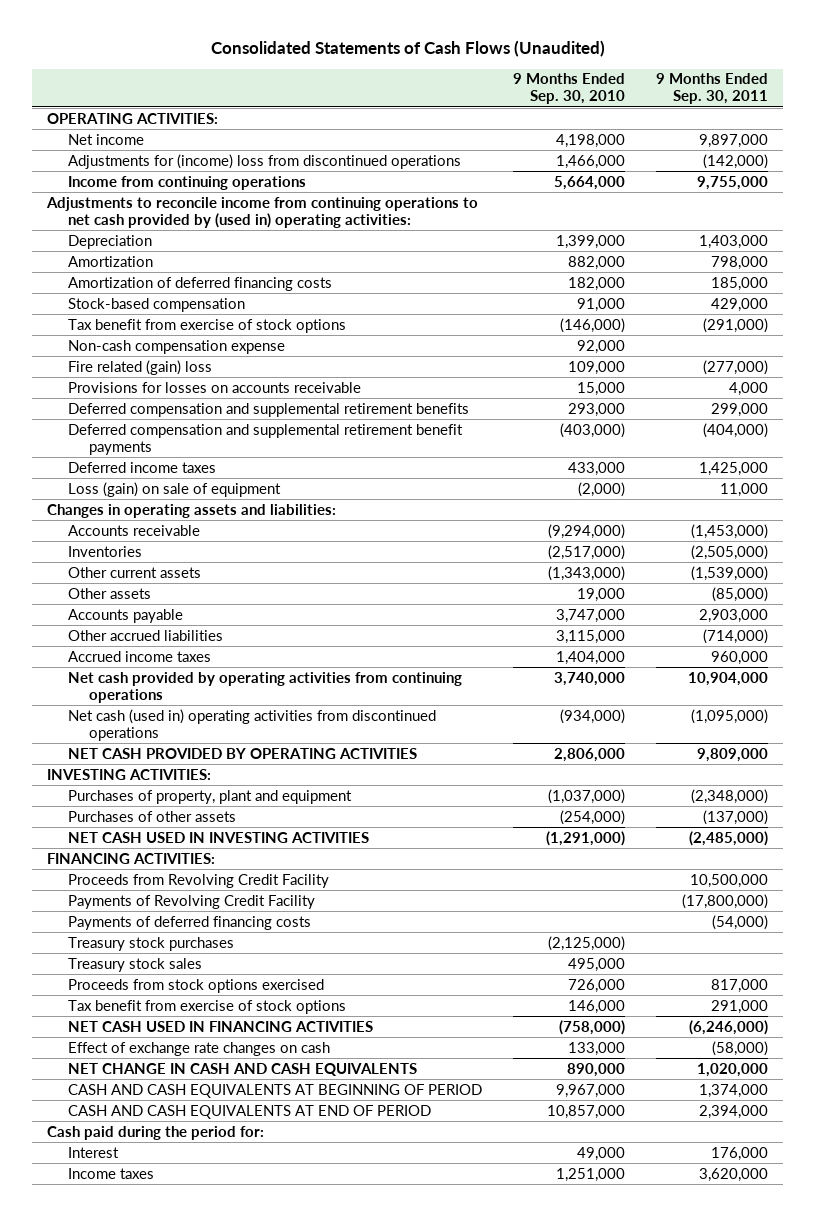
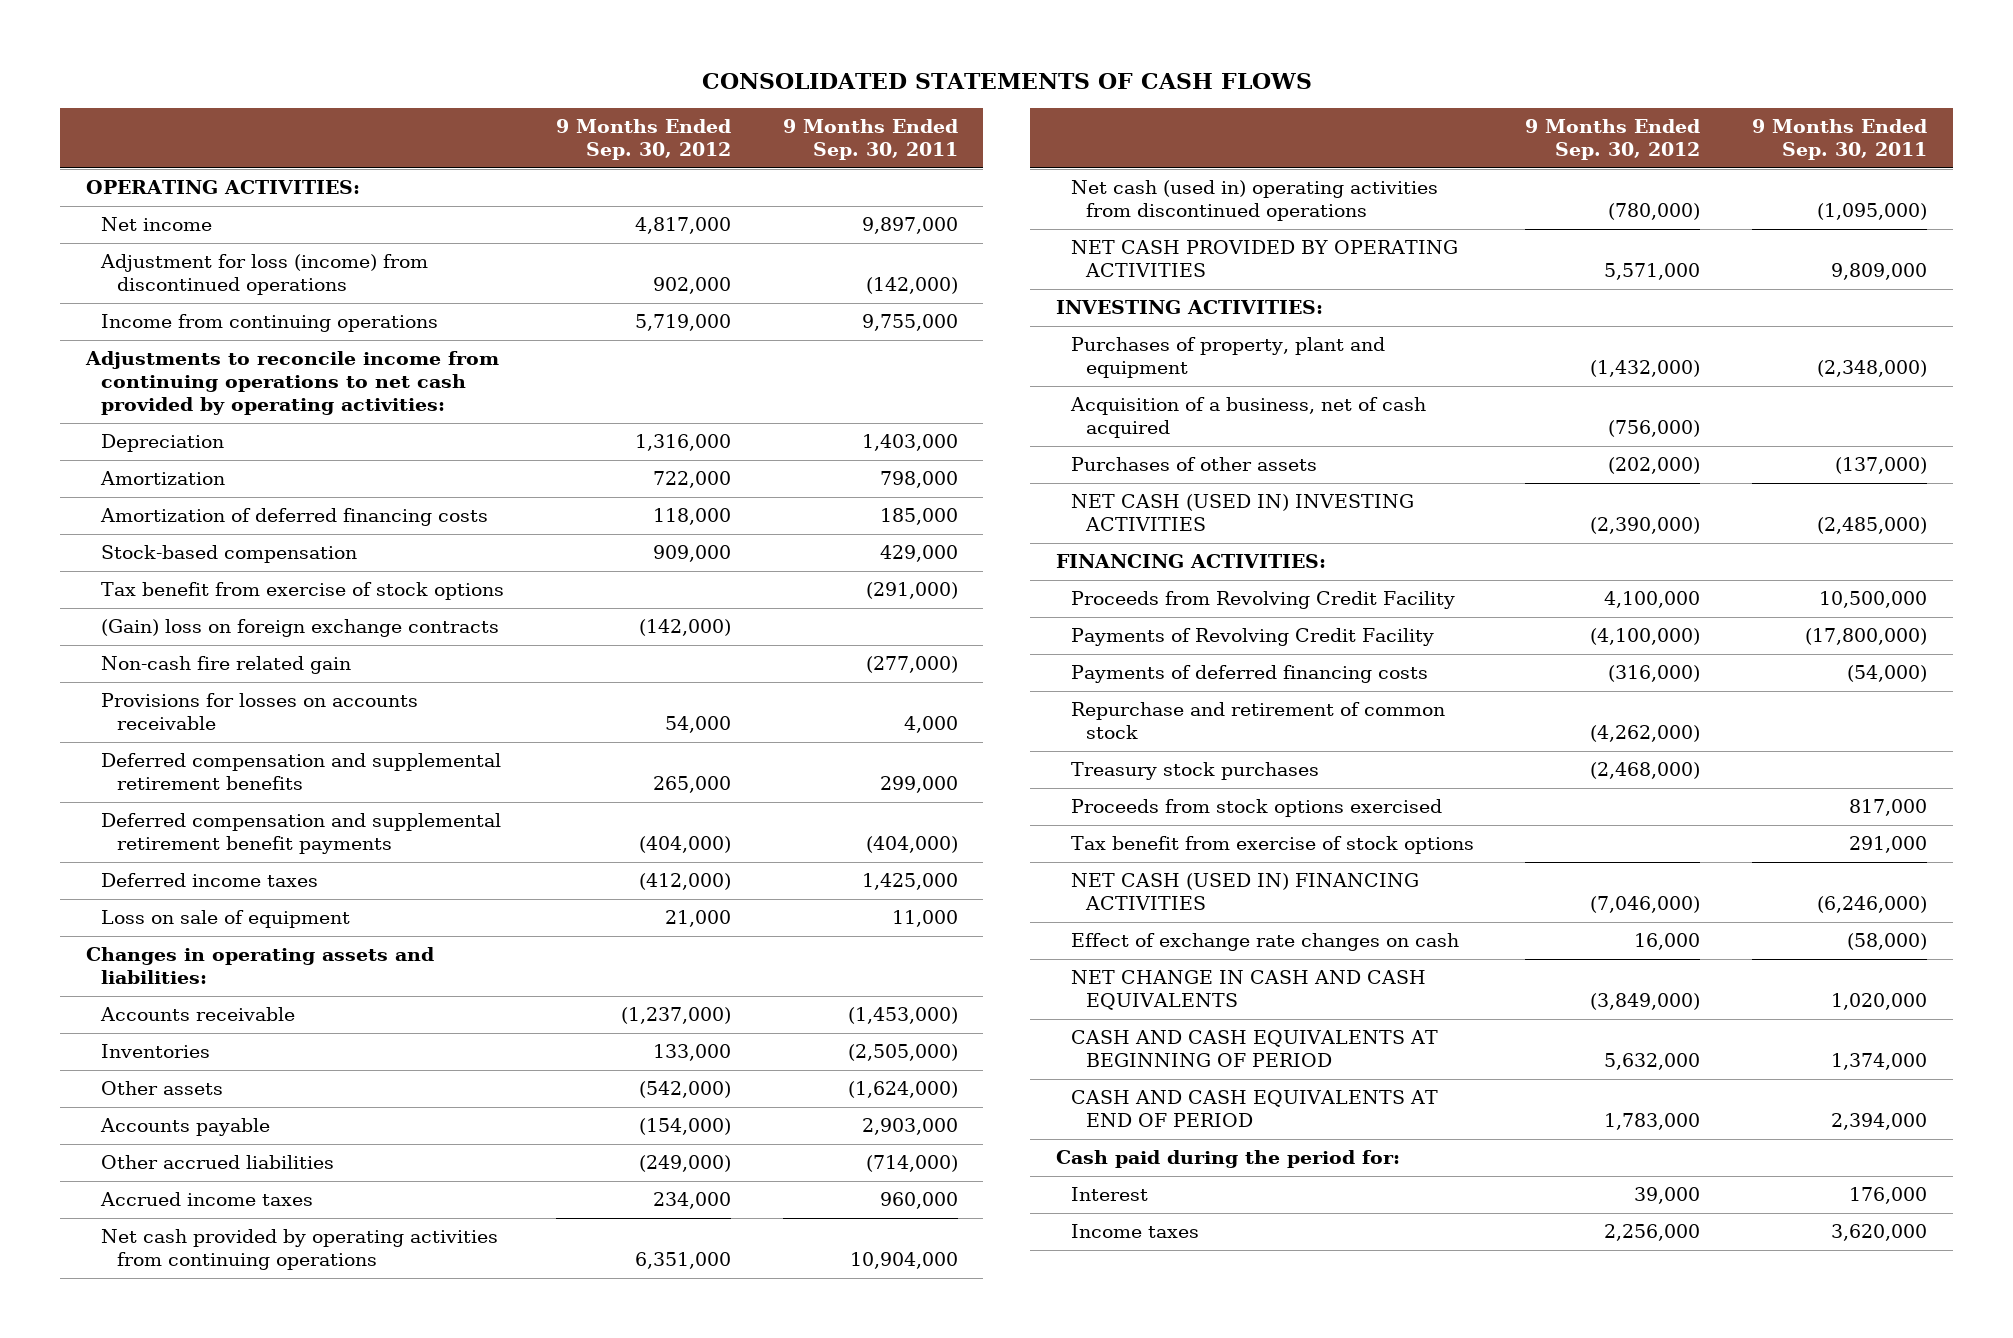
[210,40,605,58] Consolidated Statements of Cash Flows (Unaudited) -> [701,73,1312,90] CONSOLIDATED STATEMENTS OF CASH FLOWS
[512,73,625,105] 9 Months Ended Sep. 30, 2010 -> none
none -> [555,119,731,160] 9 Months Ended Sep. 30, 2012
[68,153,462,169] Adjustments for (income) loss from discontinued operations -> [100,254,429,296] Adjustment for loss (income) from discontinued operations
[46,196,479,228] Adjustments to reconcile income from continuing operations to net cash provided by (used in) operating activities: -> [85,351,500,415] Adjustments to reconcile income from continuing operations to net cash provided by operating activities:
[68,339,286,354] Non-cash compensation expense -> none
none -> [101,619,500,638] (Gain) loss on foreign exchange contracts
[68,359,213,375] Fire related (gain) loss -> [101,656,352,675] Non-cash fire related gain
[68,481,282,497] Loss (gain) on sale of equipment -> [101,910,351,929] Loss on sale of equipment
[68,566,202,578] Other current assets -> none
[711,586,768,602] (85,000) -> [847,1081,958,1099] (1,624,000)
none -> [1069,397,1426,439] Acquisition of a business, net of cash acquired
[68,831,370,843] NET CASH USED IN INVESTING ACTIVITIES -> [1070,494,1414,532] NET CASH (USED IN) INVESTING ACTIVITIES
none -> [1070,702,1445,740] Repurchase and retirement of common stock
[68,957,203,972] Treasury stock sales -> none
[68,1020,374,1032] NET CASH USED IN FINANCING ACTIVITIES -> [1070,873,1419,911] NET CASH (USED IN) FINANCING ACTIVITIES

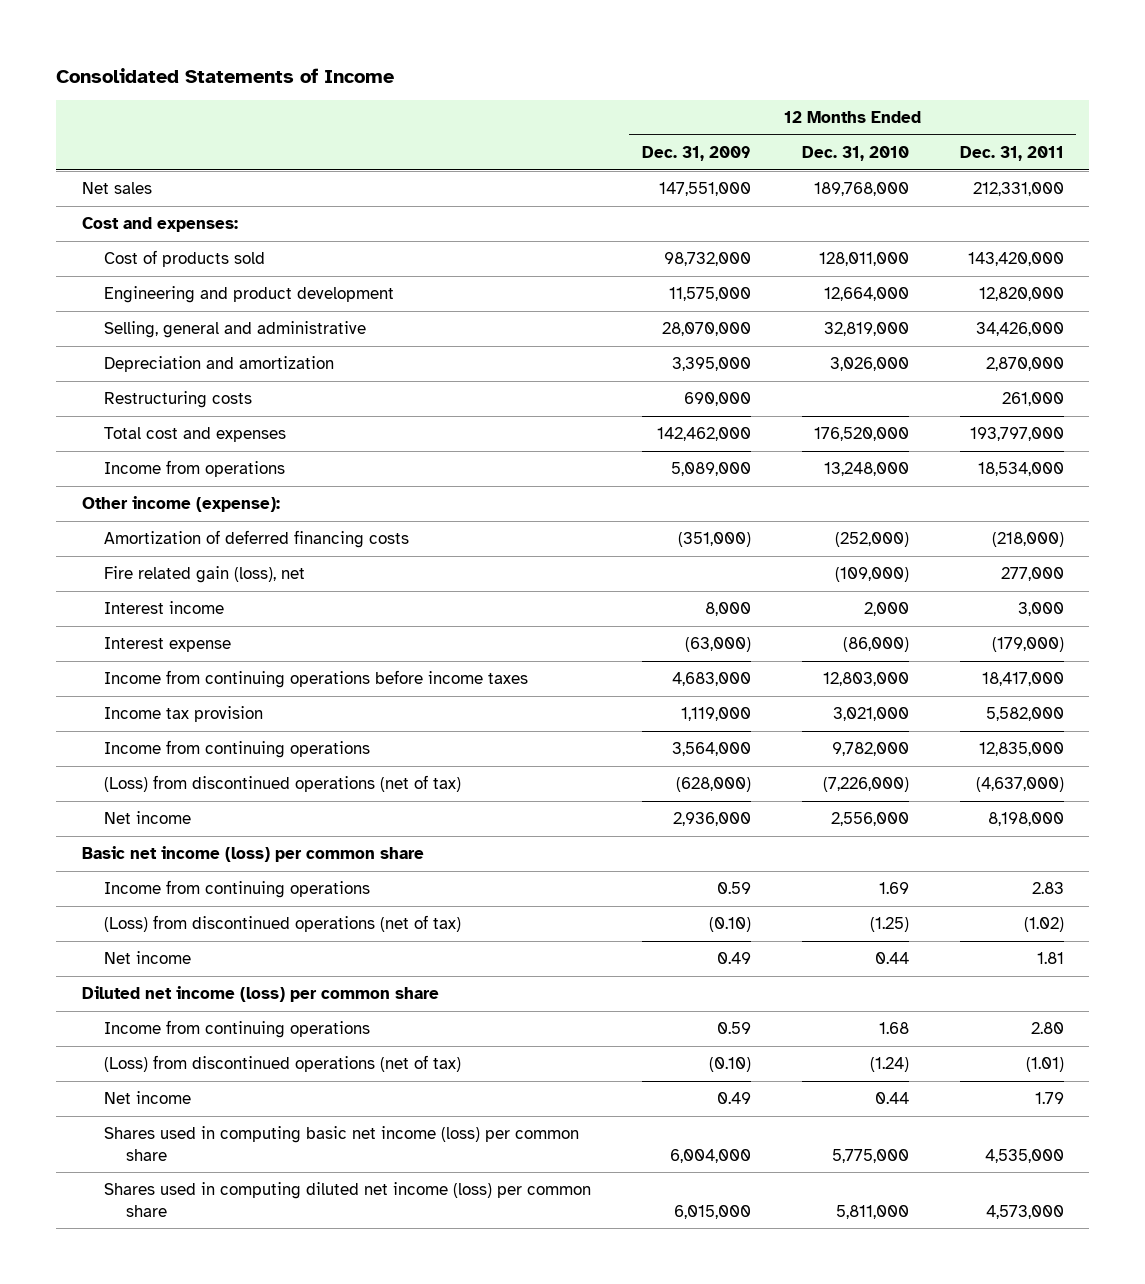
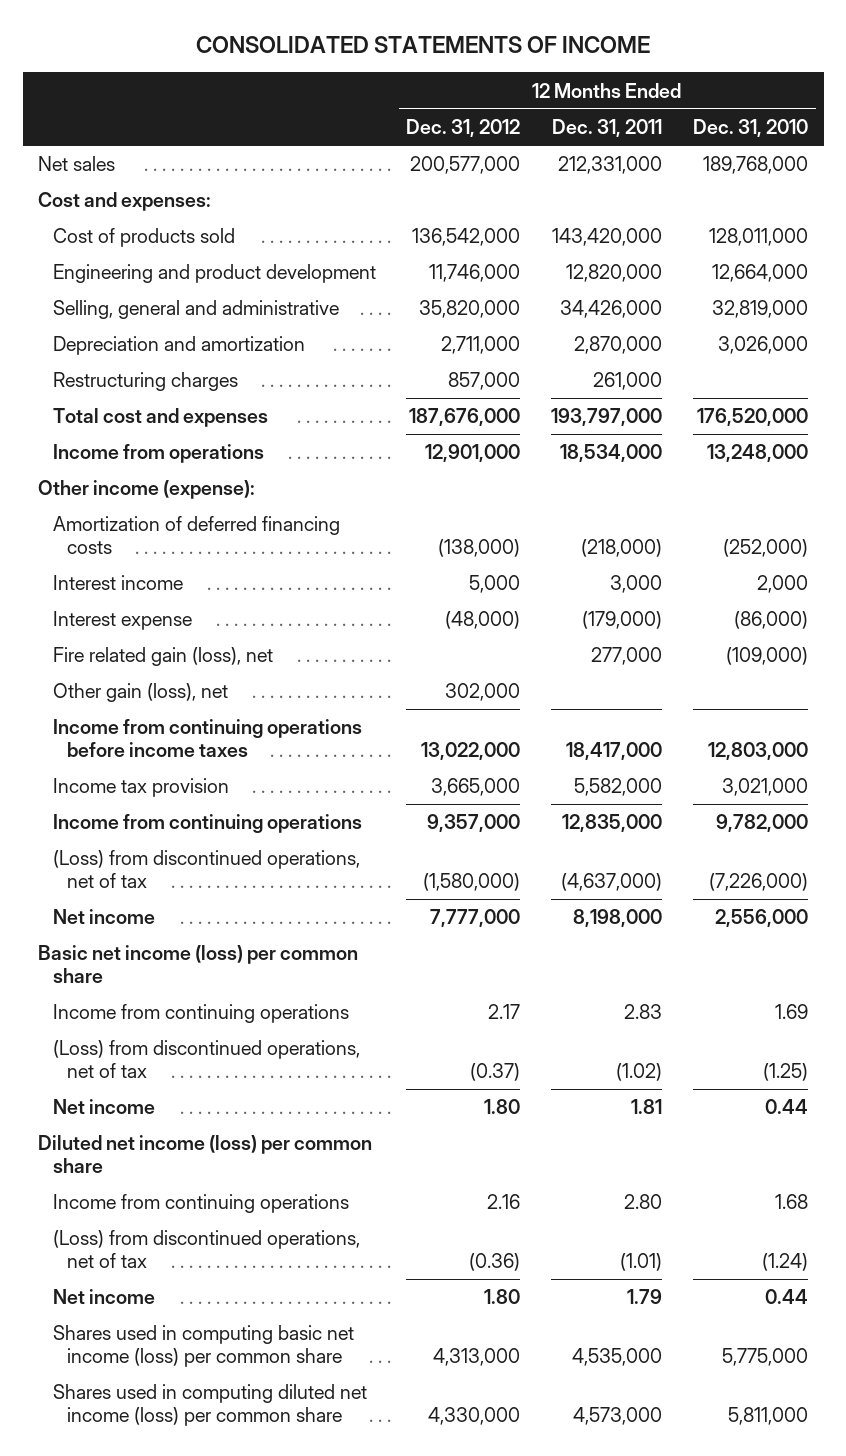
[56,67,395,83] Consolidated Statements of Income -> [196,35,651,53] CONSOLIDATED STATEMENTS OF INCOME
[641,146,751,162] Dec. 31, 2009 -> none
none -> [406,119,521,138] Dec. 31, 2012
[103,391,252,409] Restructuring costs -> [52,372,238,392] Restructuring charges
[103,566,305,584] Fire related gain (loss), net -> [52,647,273,667] Fire related gain (loss), net
none -> [52,683,228,703] Other gain (loss), net
[103,775,461,793] (Loss) from discontinued operations (net of tax) -> [52,850,360,888] (Loss) from discontinued operations, net of tax
[103,915,461,933] (Loss) from discontinued operations (net of tax) -> [52,1040,360,1078] (Loss) from discontinued operations, net of tax
[103,1055,461,1073] (Loss) from discontinued operations (net of tax) -> [52,1230,360,1268] (Loss) from discontinued operations, net of tax

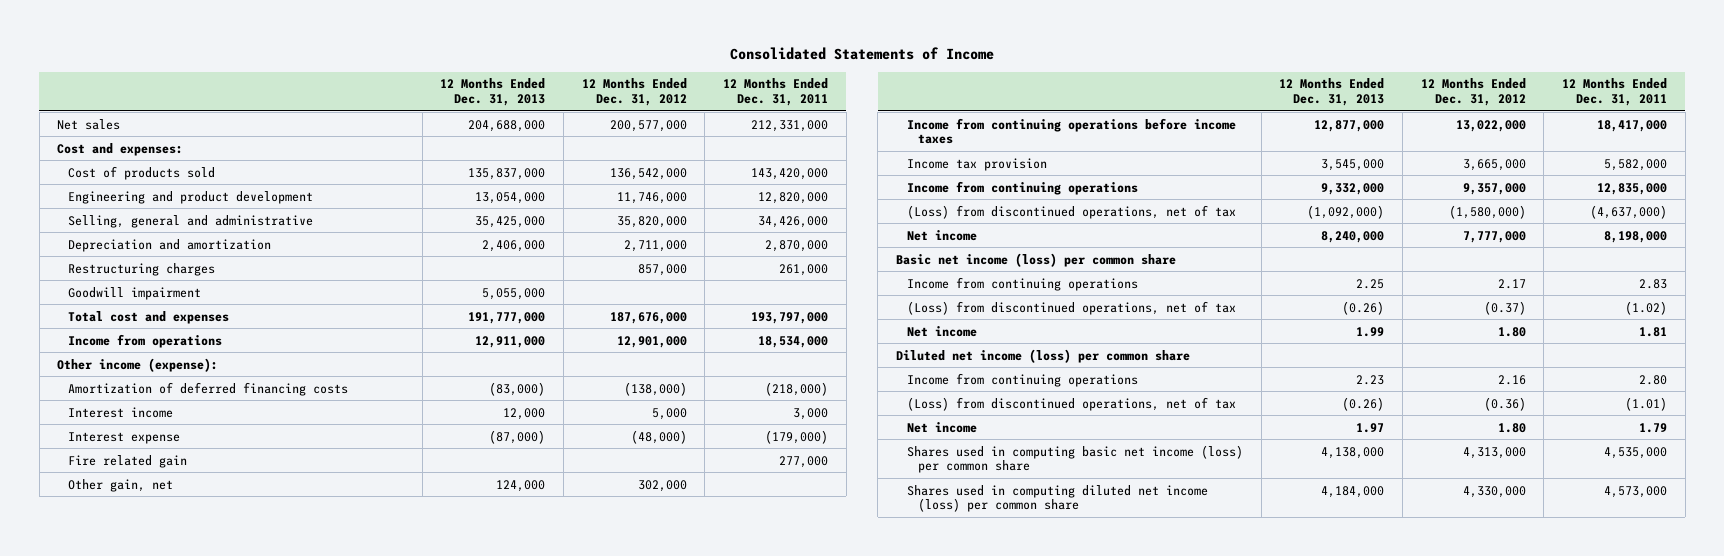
[196,35,651,53] CONSOLIDATED STATEMENTS OF INCOME -> [730,46,995,60] Consolidated Statements of Income
[693,119,809,138] Dec. 31, 2010 -> none
none -> [440,78,546,107] 12 Months Ended Dec. 31, 2013
none -> [68,286,202,300] Goodwill impairment
[52,647,273,667] Fire related gain (loss), net -> [68,454,188,468] Fire related gain
[52,683,228,703] Other gain (loss), net -> [68,478,174,492] Other gain, net

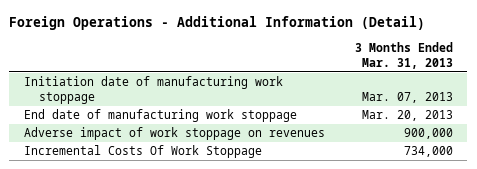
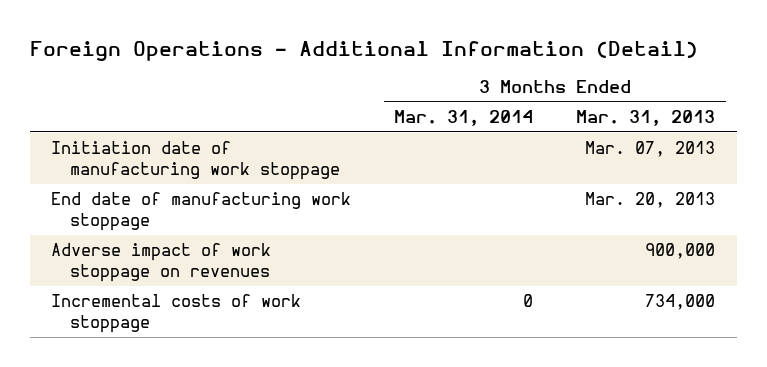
none -> [394,110,534,127] Mar. 31, 2014
[24,145,263,159] Incremental Costs Of Work Stoppage -> [51,294,302,334] Incremental costs of work stoppage

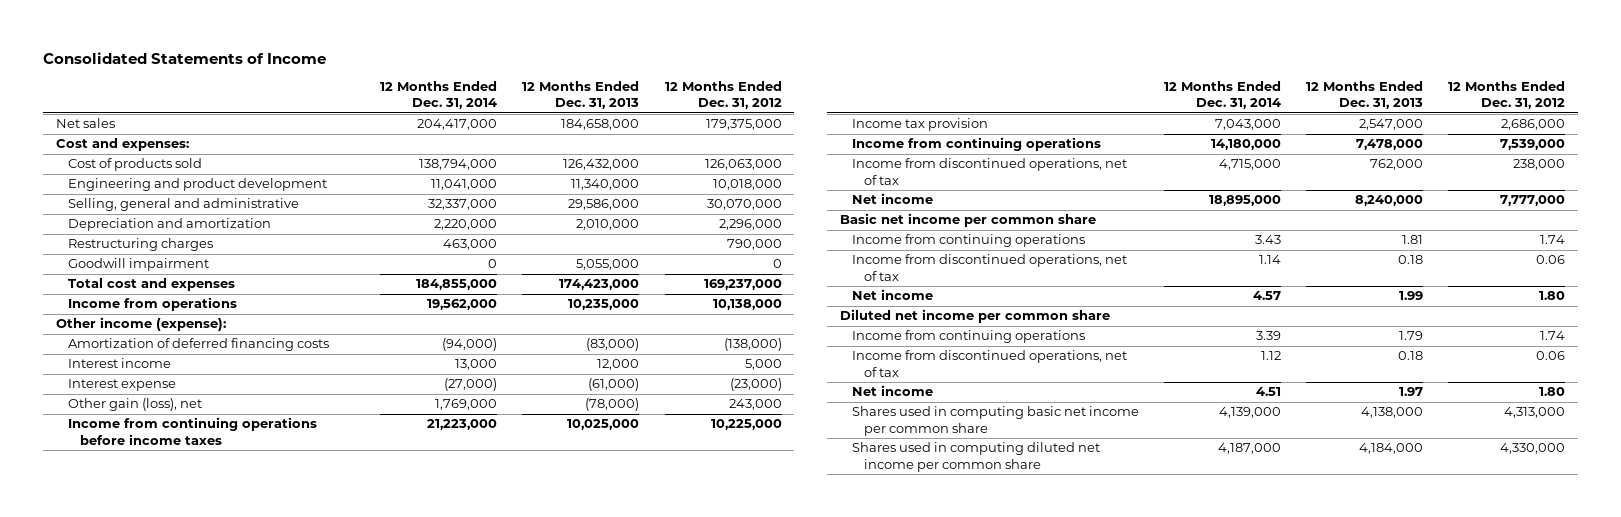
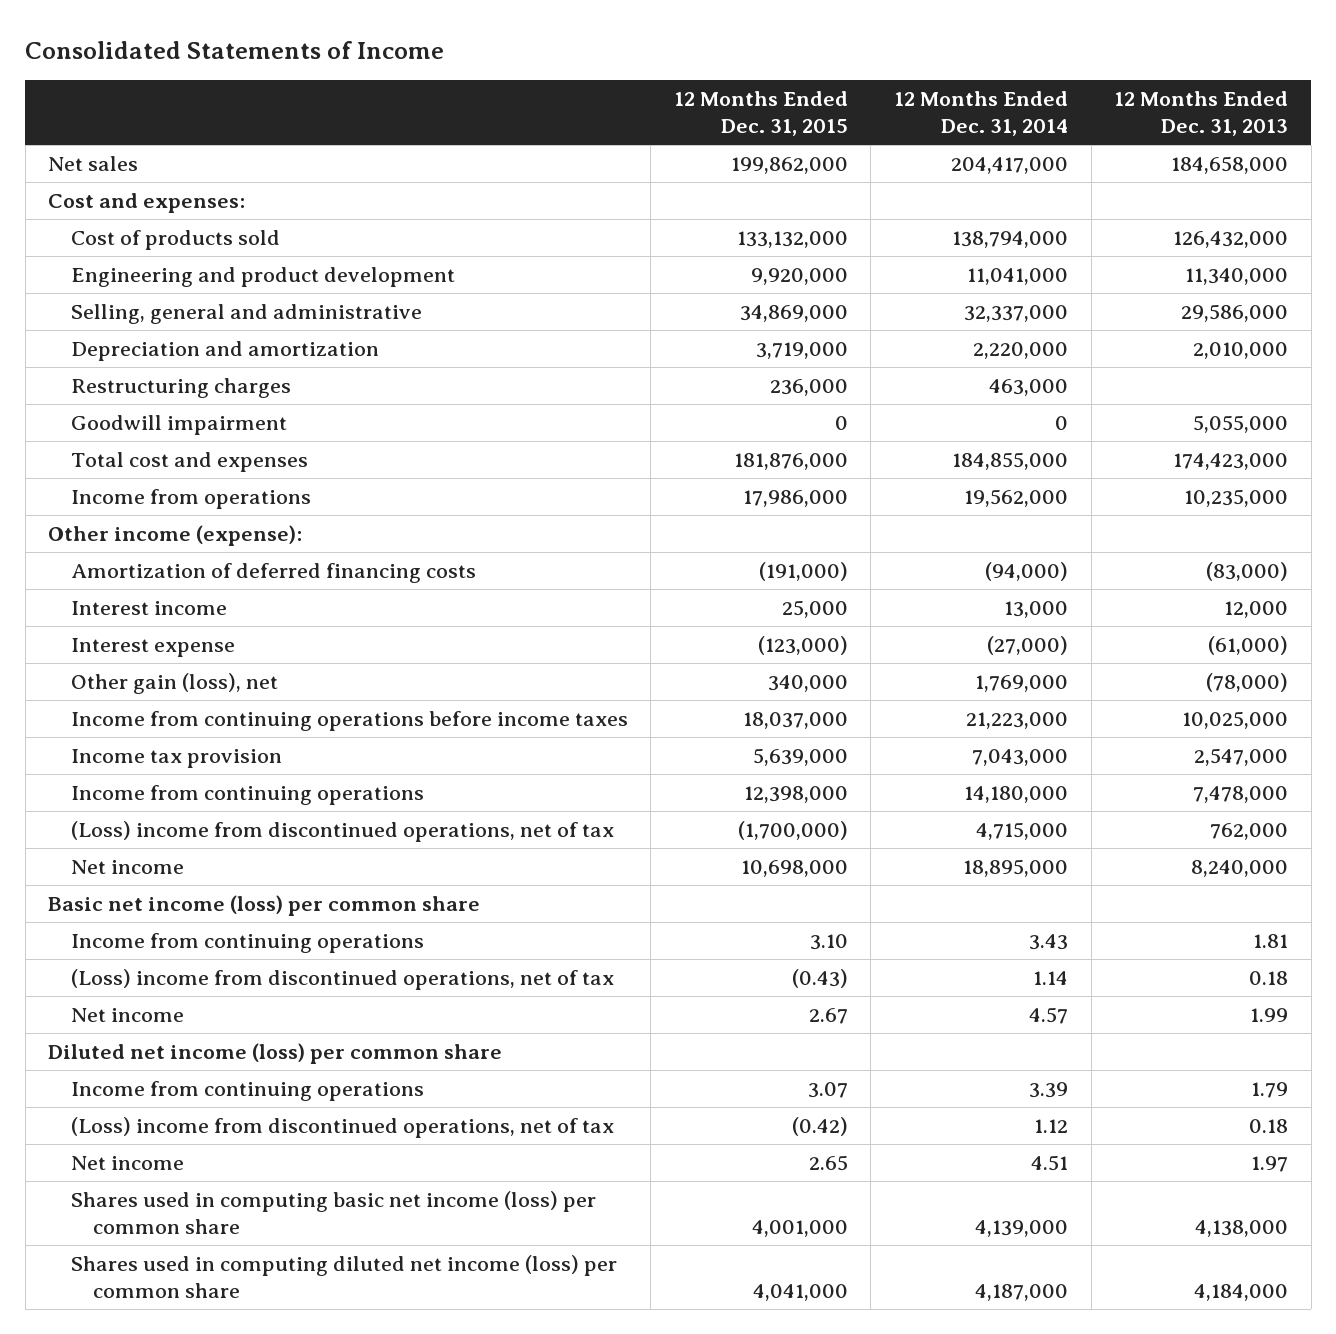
[664,81,782,110] 12 Months Ended Dec. 31, 2012 -> none
none -> [673,90,848,137] 12 Months Ended Dec. 31, 2015
[851,158,1127,185] Income from discontinued operations, net of tax -> [70,820,614,842] (Loss) income from discontinued operations, net of tax
[839,213,1096,228] Basic net income per common share -> [48,894,481,916] Basic net income (loss) per common share
[851,254,1127,281] Income from discontinued operations, net of tax -> [70,968,614,990] (Loss) income from discontinued operations, net of tax
[839,309,1110,324] Diluted net income per common share -> [48,1042,503,1064] Diluted net income (loss) per common share
[851,350,1127,377] Income from discontinued operations, net of tax -> [70,1116,614,1138] (Loss) income from discontinued operations, net of tax
[851,406,1139,436] Shares used in computing basic net income per common share -> [70,1190,596,1235] Shares used in computing basic net income (loss) per common share
[851,442,1100,472] Shares used in computing diluted net income per common share -> [70,1254,617,1299] Shares used in computing diluted net income (loss) per common share

